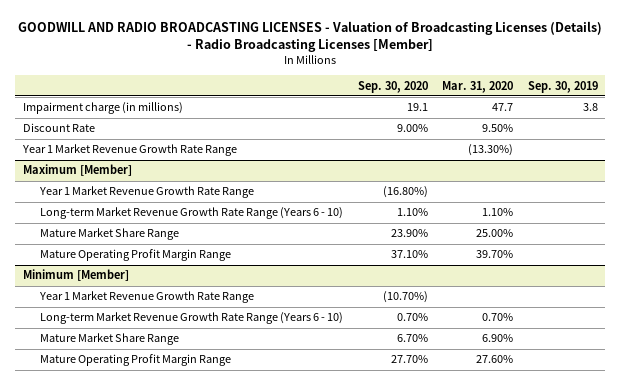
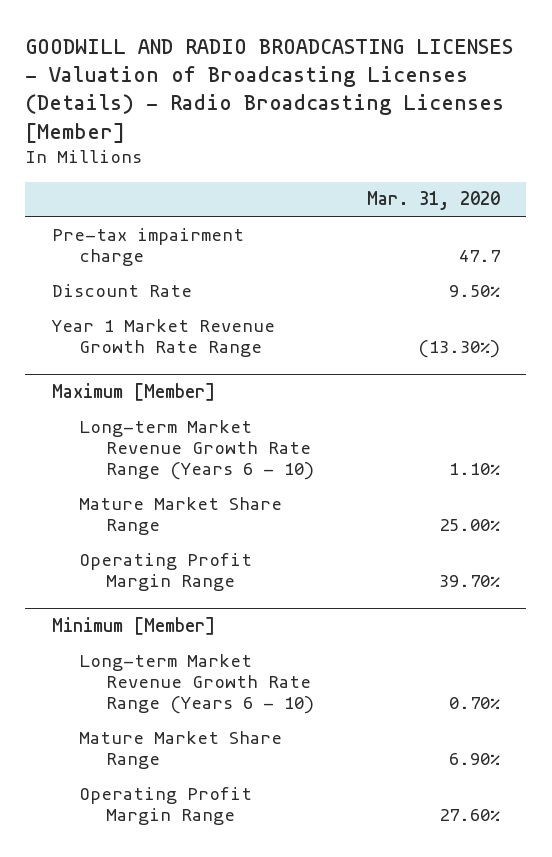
[357,80,428,93] Sep. 30, 2020 -> none
[527,80,598,93] Sep. 30, 2019 -> none
[22,102,183,115] Impairment charge (in millions) -> [51,227,244,266] Pre-tax impairment charge
[39,186,255,199] Year 1 Market Revenue Growth Rate Range -> none
[40,249,232,262] Mature Operating Profit Margin Range -> [78,552,252,591] Operating Profit Margin Range
[39,291,255,304] Year 1 Market Revenue Growth Rate Range -> none
[40,354,232,367] Mature Operating Profit Margin Range -> [78,786,252,825] Operating Profit Margin Range

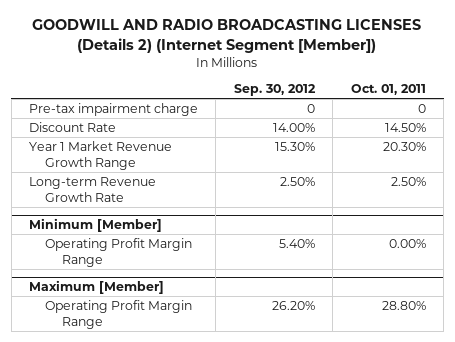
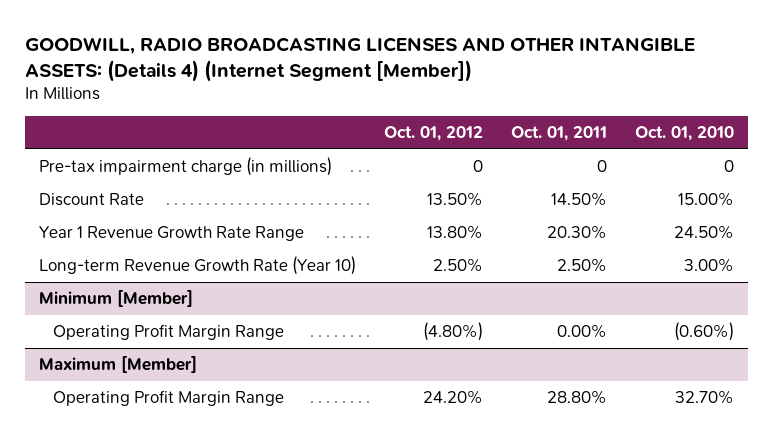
[32,19,422,53] GOODWILL AND RADIO BROADCASTING LICENSES (Details 2) (Internet Segment [Member]) -> [24,36,695,82] GOODWILL, RADIO BROADCASTING LICENSES AND OTHER INTANGIBLE ASSETS: (Details 4) (Internet Segment [Member])
[233,84,316,97] Sep. 30, 2012 -> none
none -> [383,126,483,142] Oct. 01, 2012
none -> [634,126,734,142] Oct. 01, 2010
[28,102,198,116] Pre-tax impairment charge -> [38,157,332,177] Pre-tax impairment charge (in millions)
[28,140,172,171] Year 1 Market Revenue Growth Range -> [38,226,304,242] Year 1 Revenue Growth Rate Range
[28,176,156,203] Long-term Revenue Growth Rate -> [38,256,356,276] Long-term Revenue Growth Rate (Year 10)

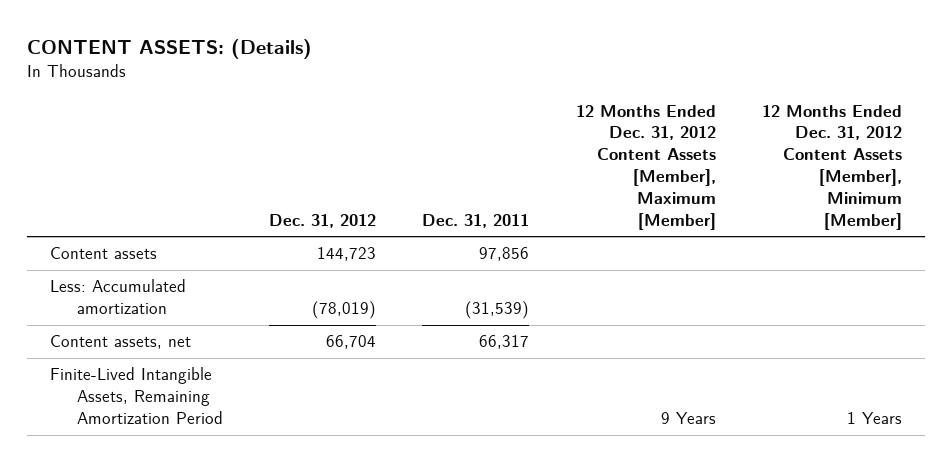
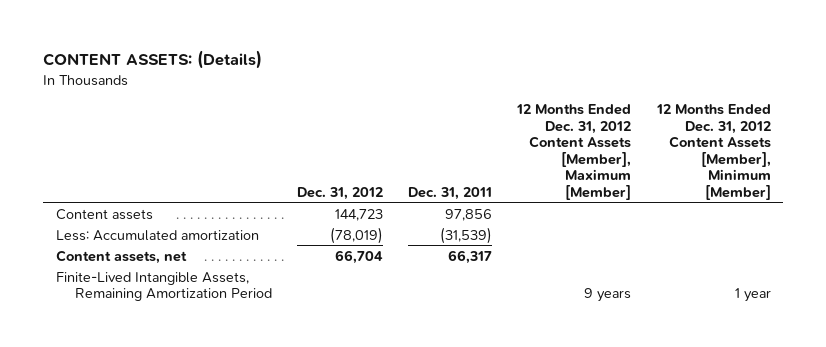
[660,412,716,425] 9 Years -> [584,288,632,303] 9 years
[846,412,902,425] 1 Years -> [734,288,771,303] 1 year

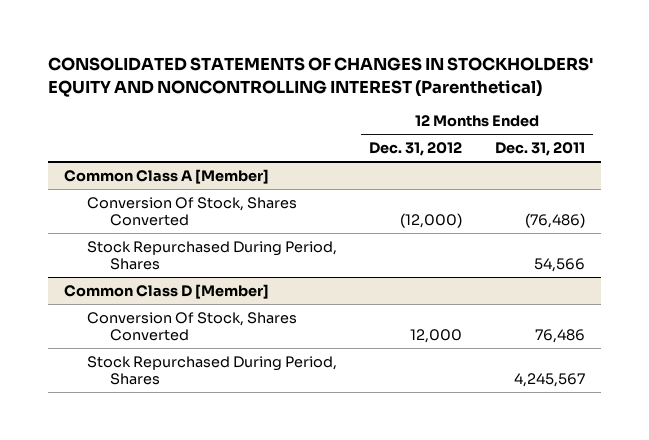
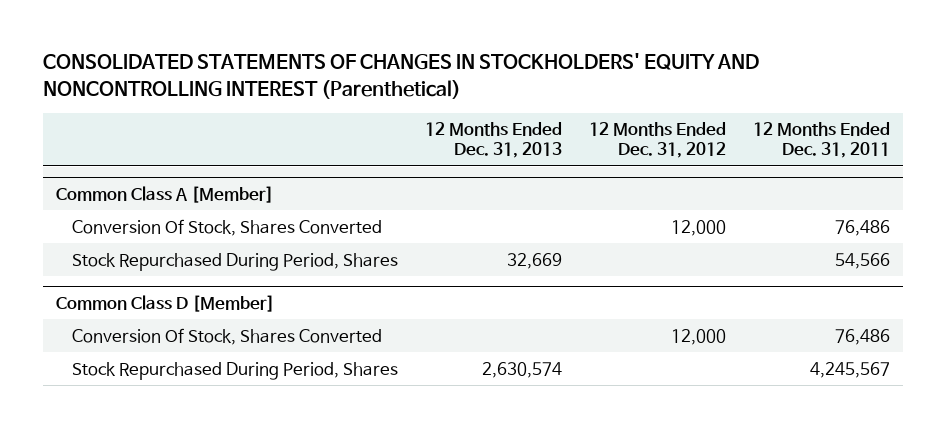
none -> [424,122,562,159] 12 Months Ended Dec. 31, 2013
[400,212,463,228] (12,000) -> [670,219,726,236] 12,000
[524,212,585,228] (76,486) -> [834,219,890,236] 76,486

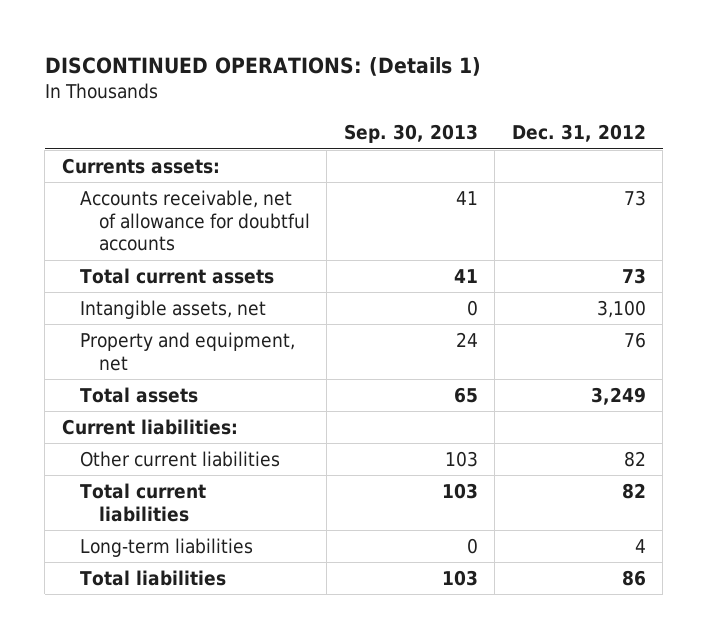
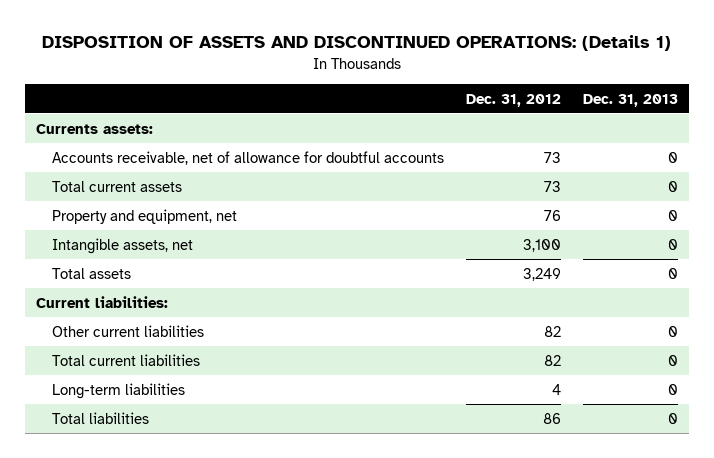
[44,57,481,77] DISCONTINUED OPERATIONS: (Details 1) -> [42,35,672,52] DISPOSITION OF ASSETS AND DISCONTINUED OPERATIONS: (Details 1)
[343,124,478,144] Sep. 30, 2013 -> none
none -> [583,93,679,107] Dec. 31, 2013
[80,299,267,319] Intangible assets, net -> [52,237,194,254] Intangible assets, net

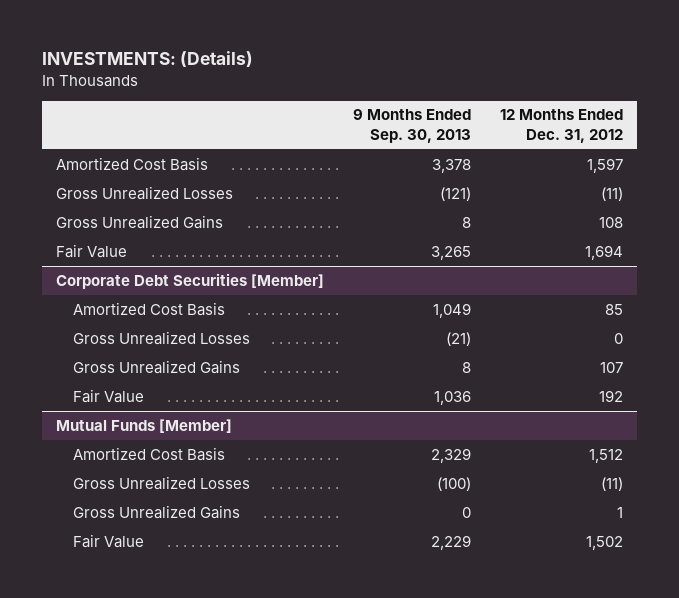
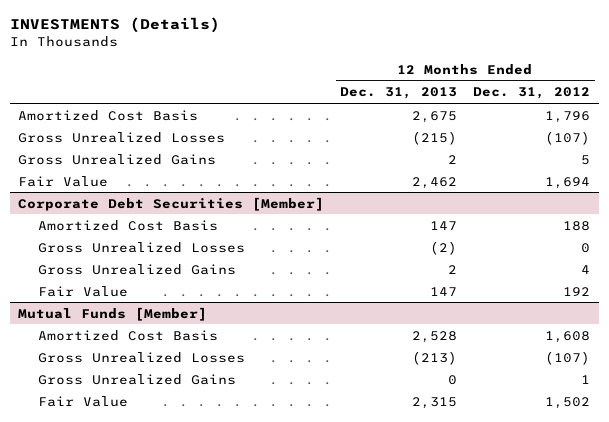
[41,51,253,68] INVESTMENTS: (Details) -> [10,17,221,34] INVESTMENTS (Details)
[353,109,472,143] 9 Months Ended Sep. 30, 2013 -> none
none -> [340,87,458,100] Dec. 31, 2013
[586,157,623,173] 1,597 -> [545,110,591,123] 1,796
[600,186,623,201] (11) -> [545,130,591,145] (107)
[598,216,623,228] 108 -> [581,154,591,165] 5
[604,303,623,315] 85 -> [563,220,591,231] 188
[599,361,623,373] 107 -> [581,264,591,274] 4
[588,448,623,463] 1,512 -> [545,330,591,343] 1,608
[600,476,623,491] (11) -> [545,350,591,365] (107)

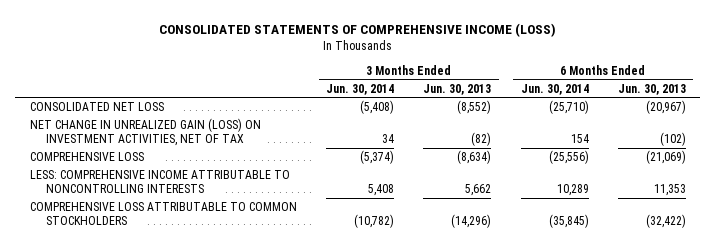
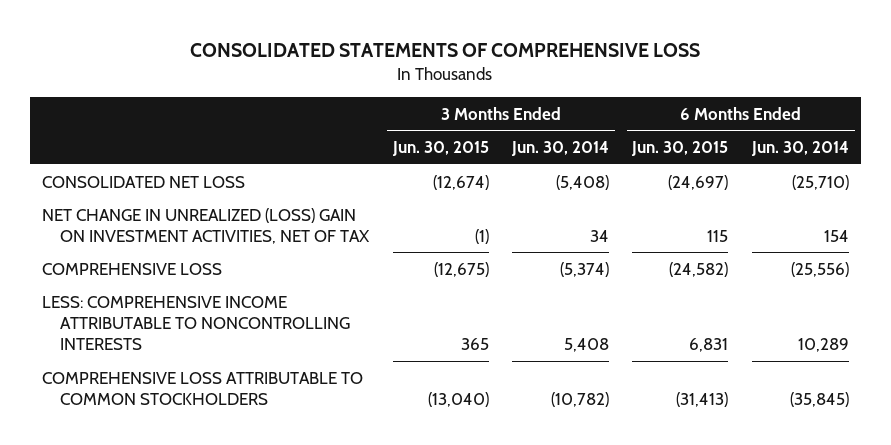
[158,22,556,37] CONSOLIDATED STATEMENTS OF COMPREHENSIVE INCOME (LOSS) -> [190,42,701,57] CONSOLIDATED STATEMENTS OF COMPREHENSIVE LOSS
[423,83,492,95] Jun. 30, 2013 -> none
[617,83,686,95] Jun. 30, 2013 -> none
none -> [391,141,489,157] Jun. 30, 2015
none -> [631,141,729,157] Jun. 30, 2015
[30,118,262,147] NET CHANGE IN UNREALIZED GAIN (LOSS) ON INVESTMENT ACTIVITIES, NET OF TAX -> [41,207,371,244] NET CHANGE IN UNREALIZED (LOSS) GAIN ON INVESTMENT ACTIVITIES, NET OF TAX

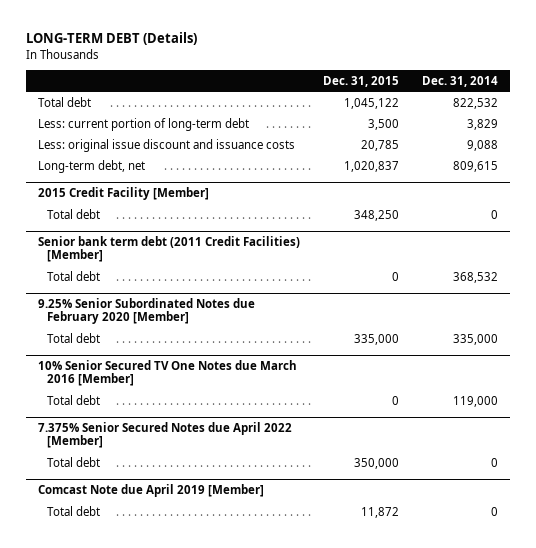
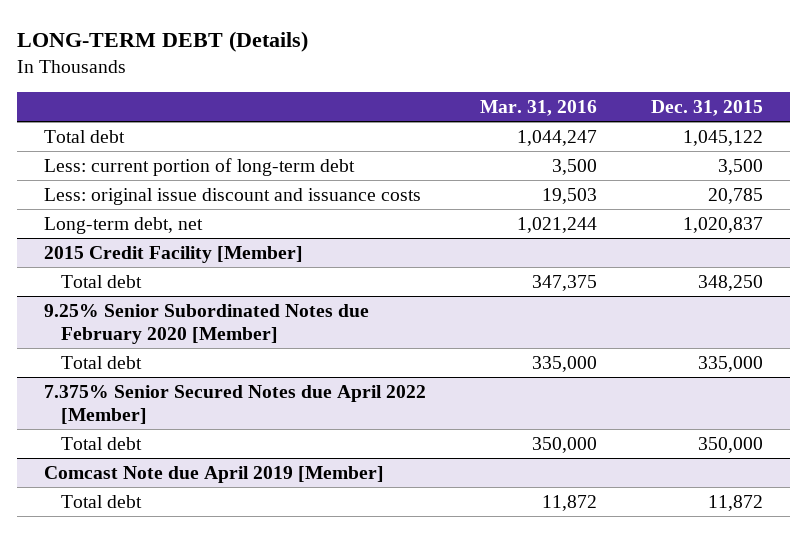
[422,75,499,87] Dec. 31, 2014 -> none
none -> [479,99,597,116] Mar. 31, 2016
[37,236,300,263] Senior bank term debt (2011 Credit Facilities) [Member] -> none
[47,270,101,281] Total debt -> none
[37,360,297,387] 10% Senior Secured TV One Notes due March 2016 [Member] -> none
[47,394,101,405] Total debt -> none

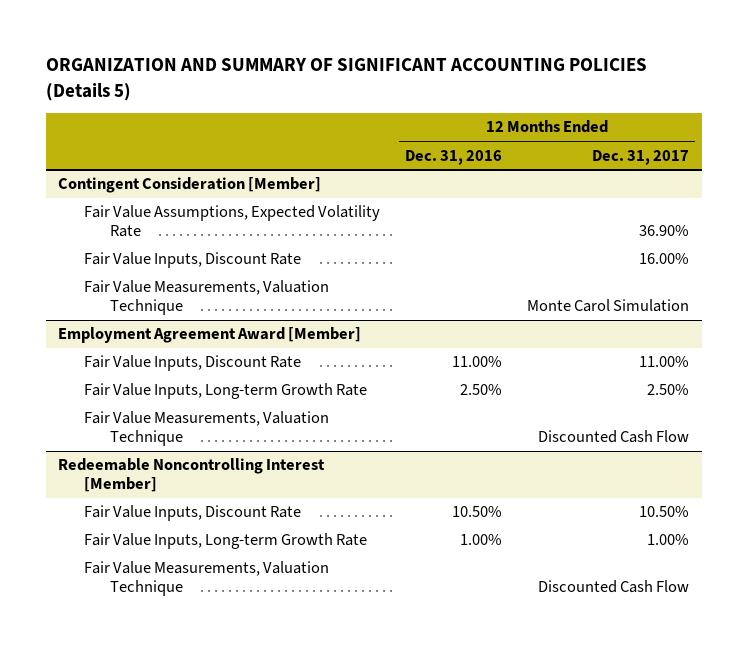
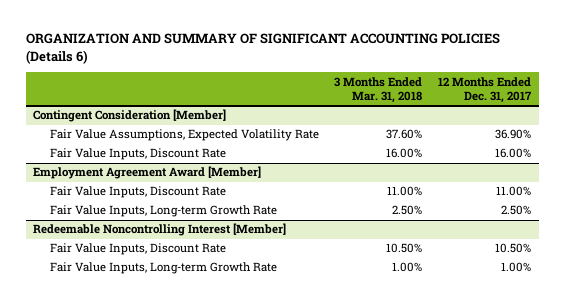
[45,58,647,101] ORGANIZATION AND SUMMARY OF SIGNIFICANT ACCOUNTING POLICIES (Details 5) -> [25,33,500,64] ORGANIZATION AND SUMMARY OF SIGNIFICANT ACCOUNTING POLICIES (Details 6)
[405,149,503,165] Dec. 31, 2016 -> none
none -> [334,76,423,103] 3 Months Ended Mar. 31, 2018
[84,280,330,316] Fair Value Measurements, Valuation Technique -> none
[84,411,330,447] Fair Value Measurements, Valuation Technique -> none
[84,561,330,597] Fair Value Measurements, Valuation Technique -> none

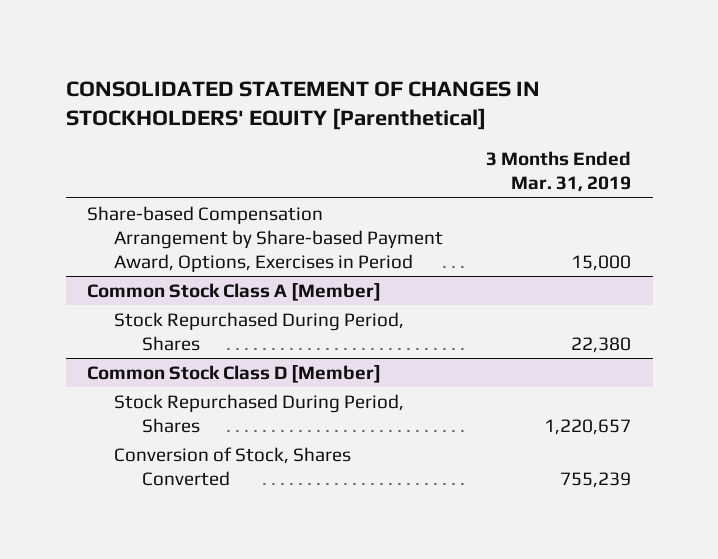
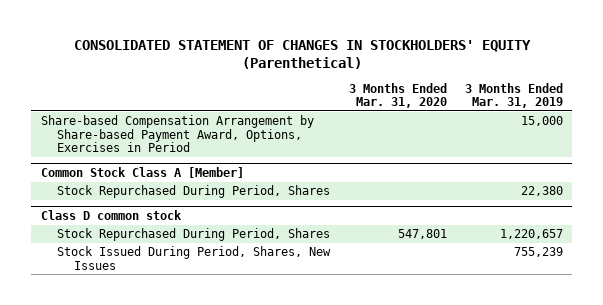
[65,80,540,131] CONSOLIDATED STATEMENT OF CHANGES IN STOCKHOLDERS' EQUITY [Parenthetical] -> [73,39,531,69] CONSOLIDATED STATEMENT OF CHANGES IN STOCKHOLDERS' EQUITY (Parenthetical)
none -> [348,82,447,109] 3 Months Ended Mar. 31, 2020
[87,364,382,383] Common Stock Class D [Member] -> [40,210,182,221] Class D common stock
[114,446,352,486] Conversion of Stock, Shares Converted -> [57,246,332,270] Stock Issued During Period, Shares, New Issues

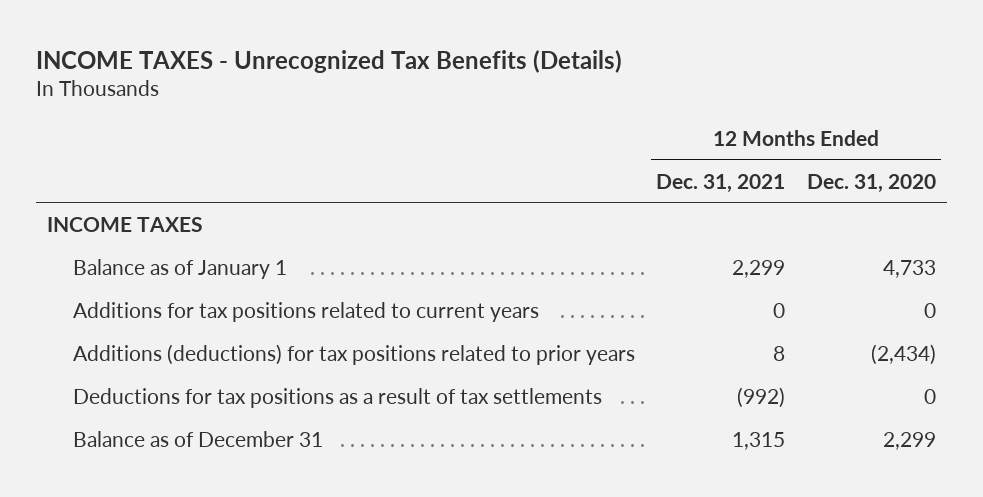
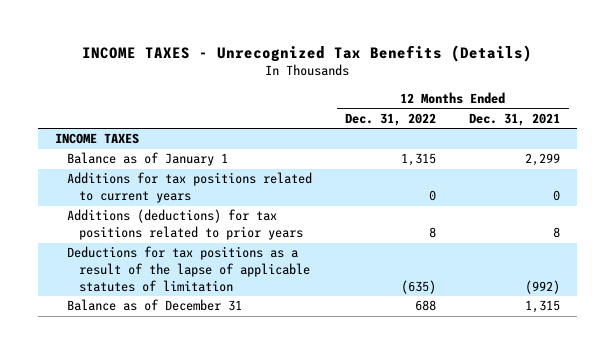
[807,173,937,193] Dec. 31, 2020 -> none
none -> [345,112,437,126] Dec. 31, 2022
[72,387,602,408] Deductions for tax positions as a result of tax settlements -> [66,246,311,292] Deductions for tax positions as a result of the lapse of applicable statutes of limitation

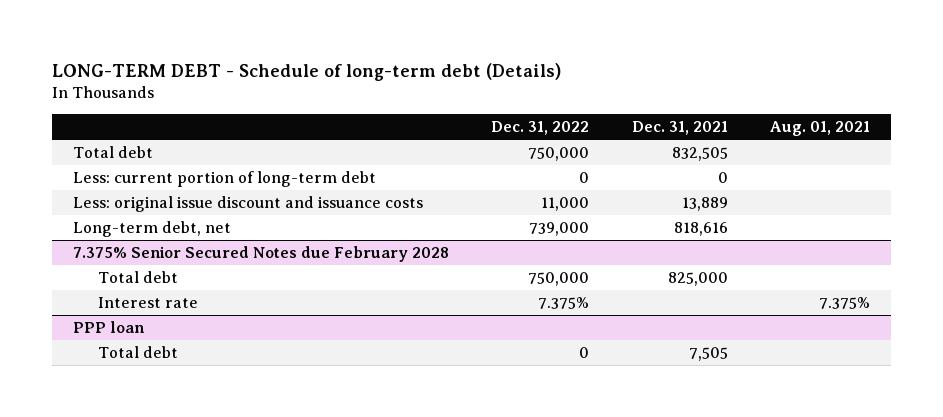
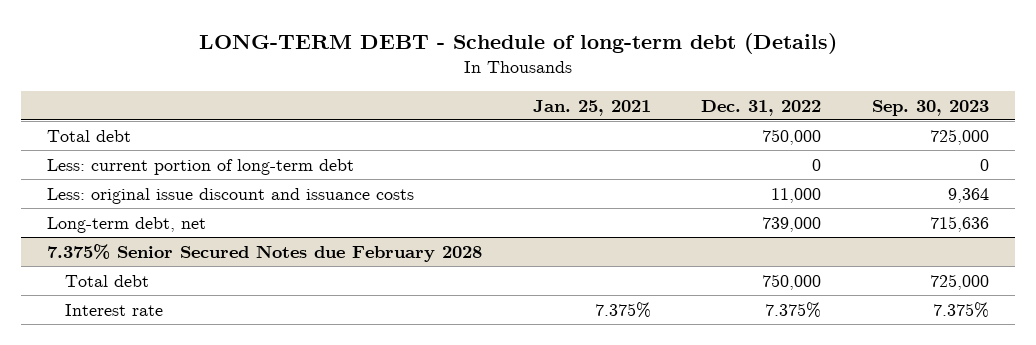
[631,121,728,136] Dec. 31, 2021 -> none
[769,121,870,137] Aug. 01, 2021 -> none
none -> [532,99,651,116] Jan. 25, 2021
none -> [872,99,990,116] Sep. 30, 2023
[73,320,146,333] PPP loan -> none
[98,345,179,358] Total debt -> none

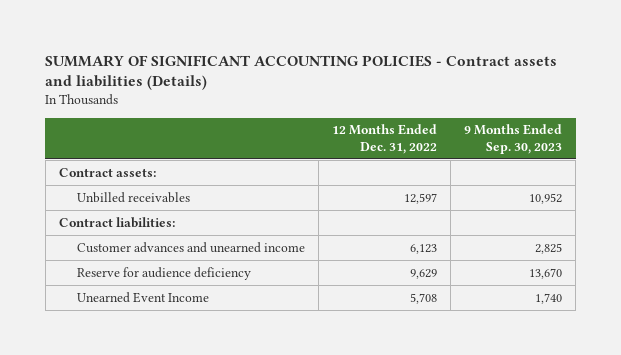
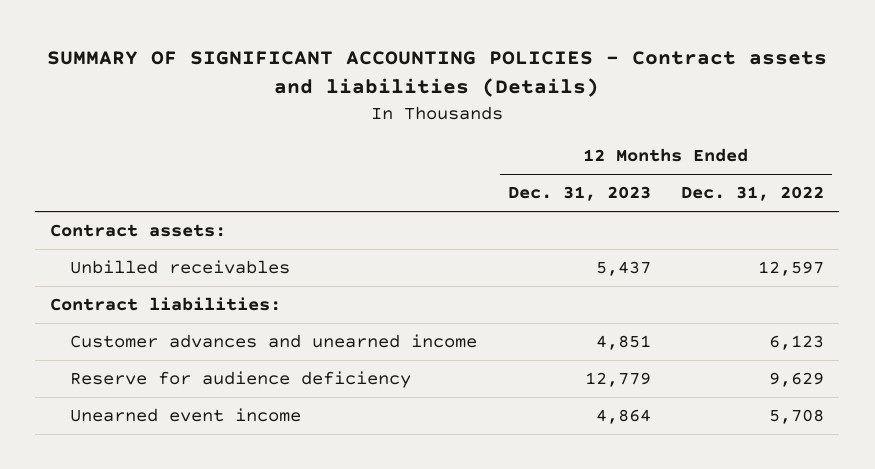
[464,124,563,154] 9 Months Ended Sep. 30, 2023 -> none
none -> [507,186,651,202] Dec. 31, 2023
[76,291,209,303] Unearned Event Income -> [69,407,301,422] Unearned event income

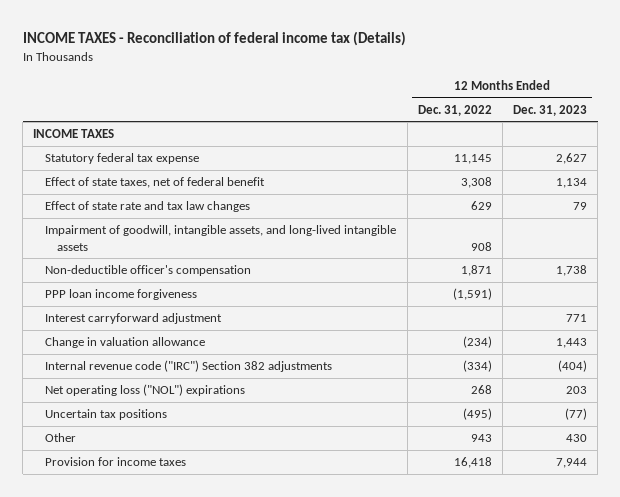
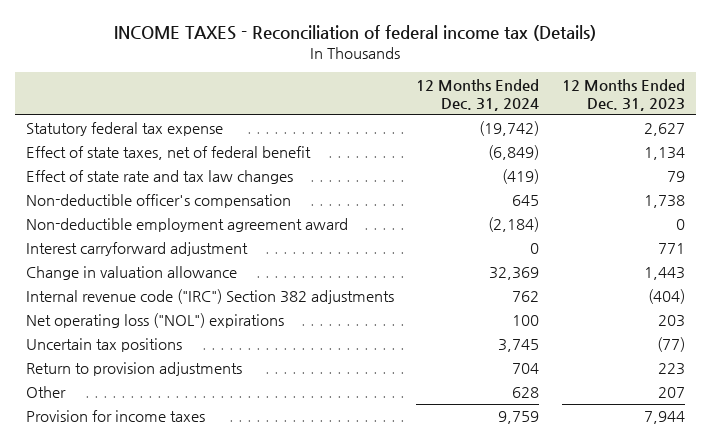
[417,104,492,116] Dec. 31, 2022 -> none
none -> [416,78,540,111] 12 Months Ended Dec. 31, 2024
[33,129,115,139] INCOME TAXES -> none
[45,225,397,251] Impairment of goodwill, intangible assets, and long-lived intangible assets -> none
[45,289,198,301] PPP loan income forgiveness -> none
none -> [25,218,348,233] Non-deductible employment agreement award
none -> [25,362,242,377] Return to provision adjustments
[565,434,587,443] 430 -> [658,387,686,399] 207

